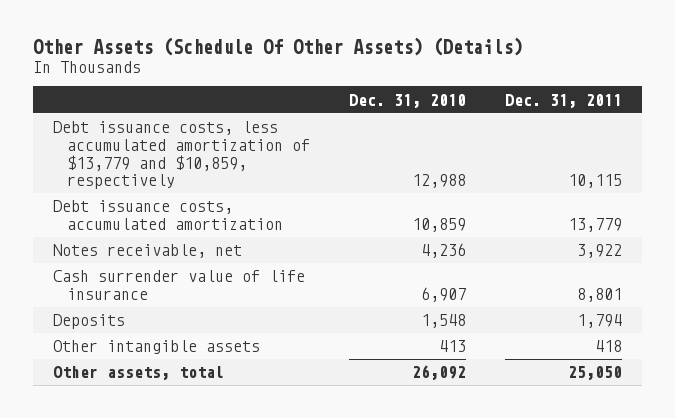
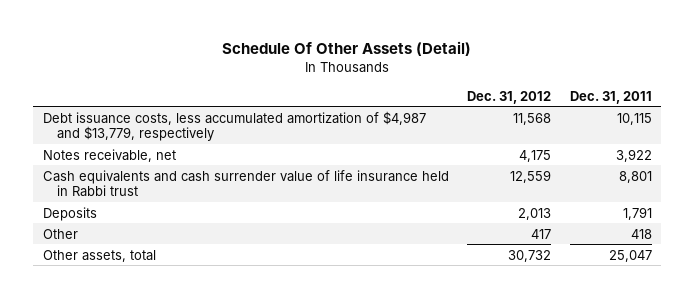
[33,37,524,57] Other Assets (Schedule Of Other Assets) (Details) -> [222,40,472,56] Schedule Of Other Assets (Detail)
[349,93,467,108] Dec. 31, 2010 -> none
none -> [467,90,552,104] Dec. 31, 2012
[52,200,283,231] Debt issuance costs, accumulated amortization -> none
[52,121,310,190] Debt issuance costs, less accumulated amortization of $13,779 and $10,859, respectively -> [42,110,426,141] Debt issuance costs, less accumulated amortization of $4,987 and $13,779, respectively
[52,270,305,301] Cash surrender value of life insurance -> [42,169,449,197] Cash equivalents and cash surrender value of life insurance held in Rabbi trust
[577,314,623,329] 1,794 -> [622,206,652,220] 1,791
[52,340,260,355] Other intangible assets -> [42,228,78,239] Other
[568,366,623,381] 25,050 -> [608,249,652,262] 25,047

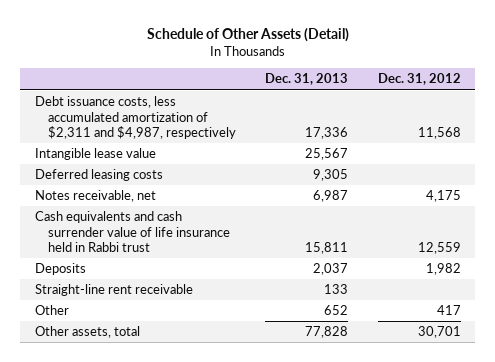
[222,40,472,56] Schedule Of Other Assets (Detail) -> [146,28,349,43] Schedule of Other Assets (Detail)
[569,90,652,104] Dec. 31, 2011 -> none
none -> [265,73,349,86] Dec. 31, 2013
[42,110,426,141] Debt issuance costs, less accumulated amortization of $4,987 and $13,779, respectively -> [34,96,237,140] Debt issuance costs, less accumulated amortization of $2,311 and $4,987, respectively
none -> [34,148,156,161] Intangible lease value
none -> [34,169,163,182] Deferred leasing costs
[518,207,552,220] 2,013 -> [425,263,461,276] 1,982
none -> [34,284,193,297] Straight-line rent receivable
[508,249,552,262] 30,732 -> [417,326,461,339] 30,701

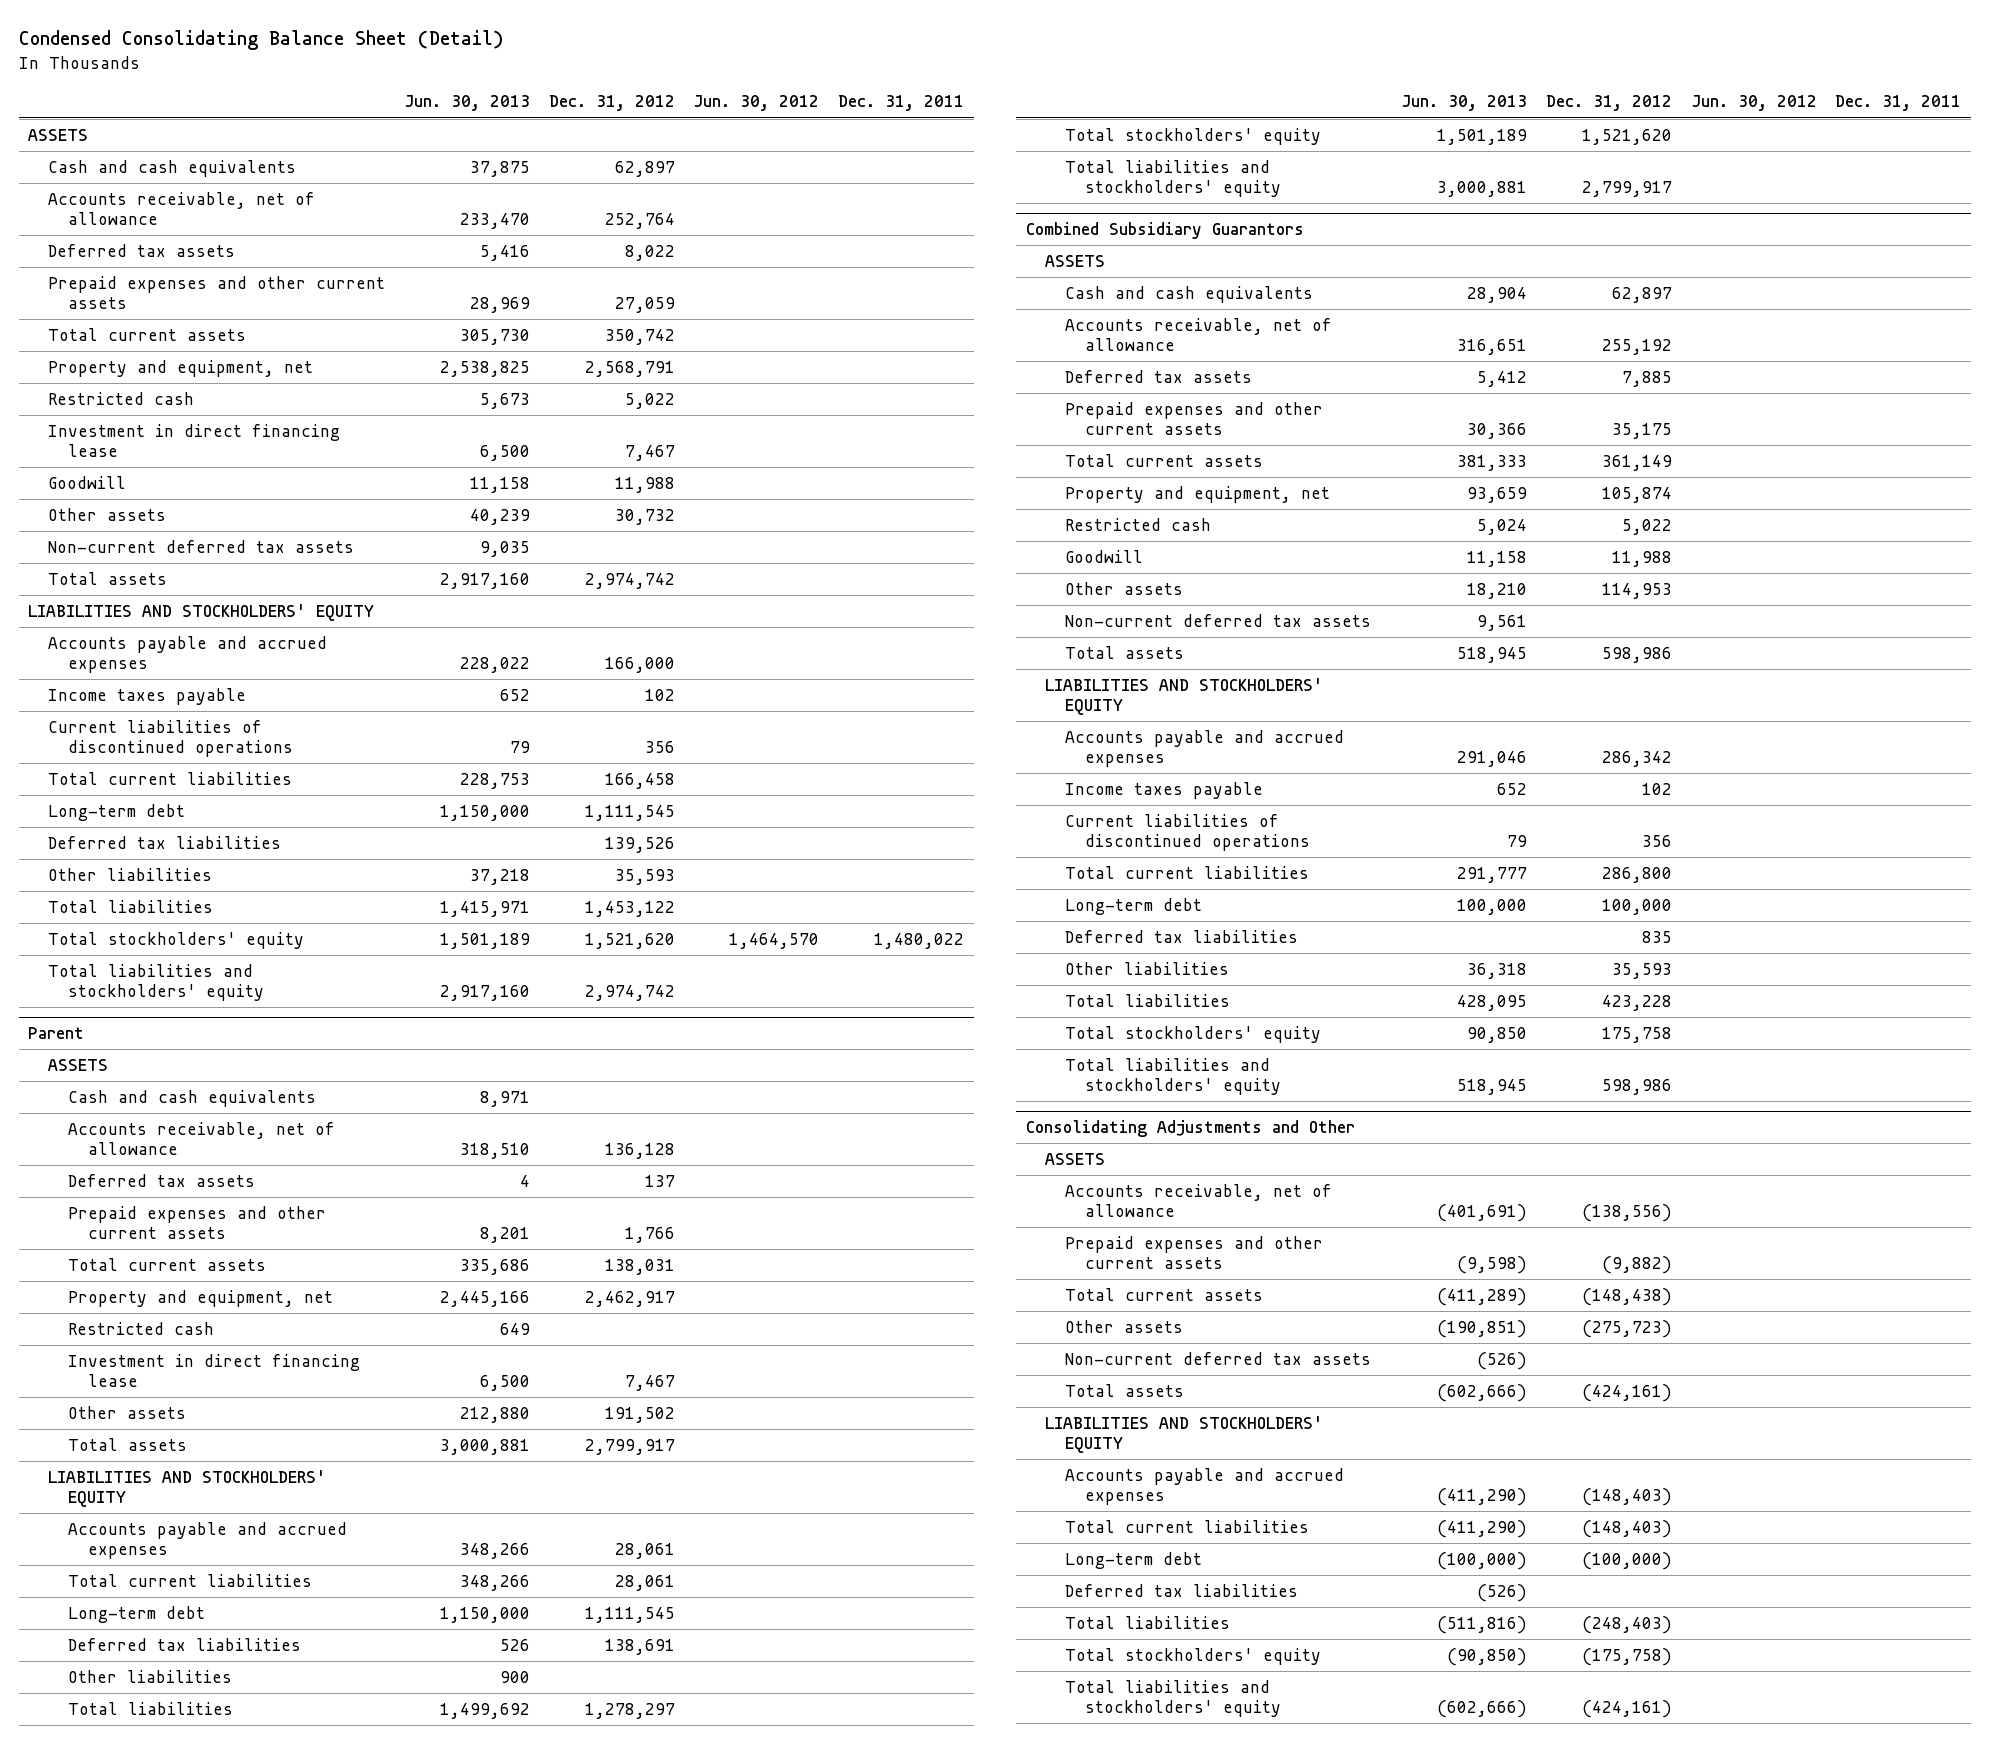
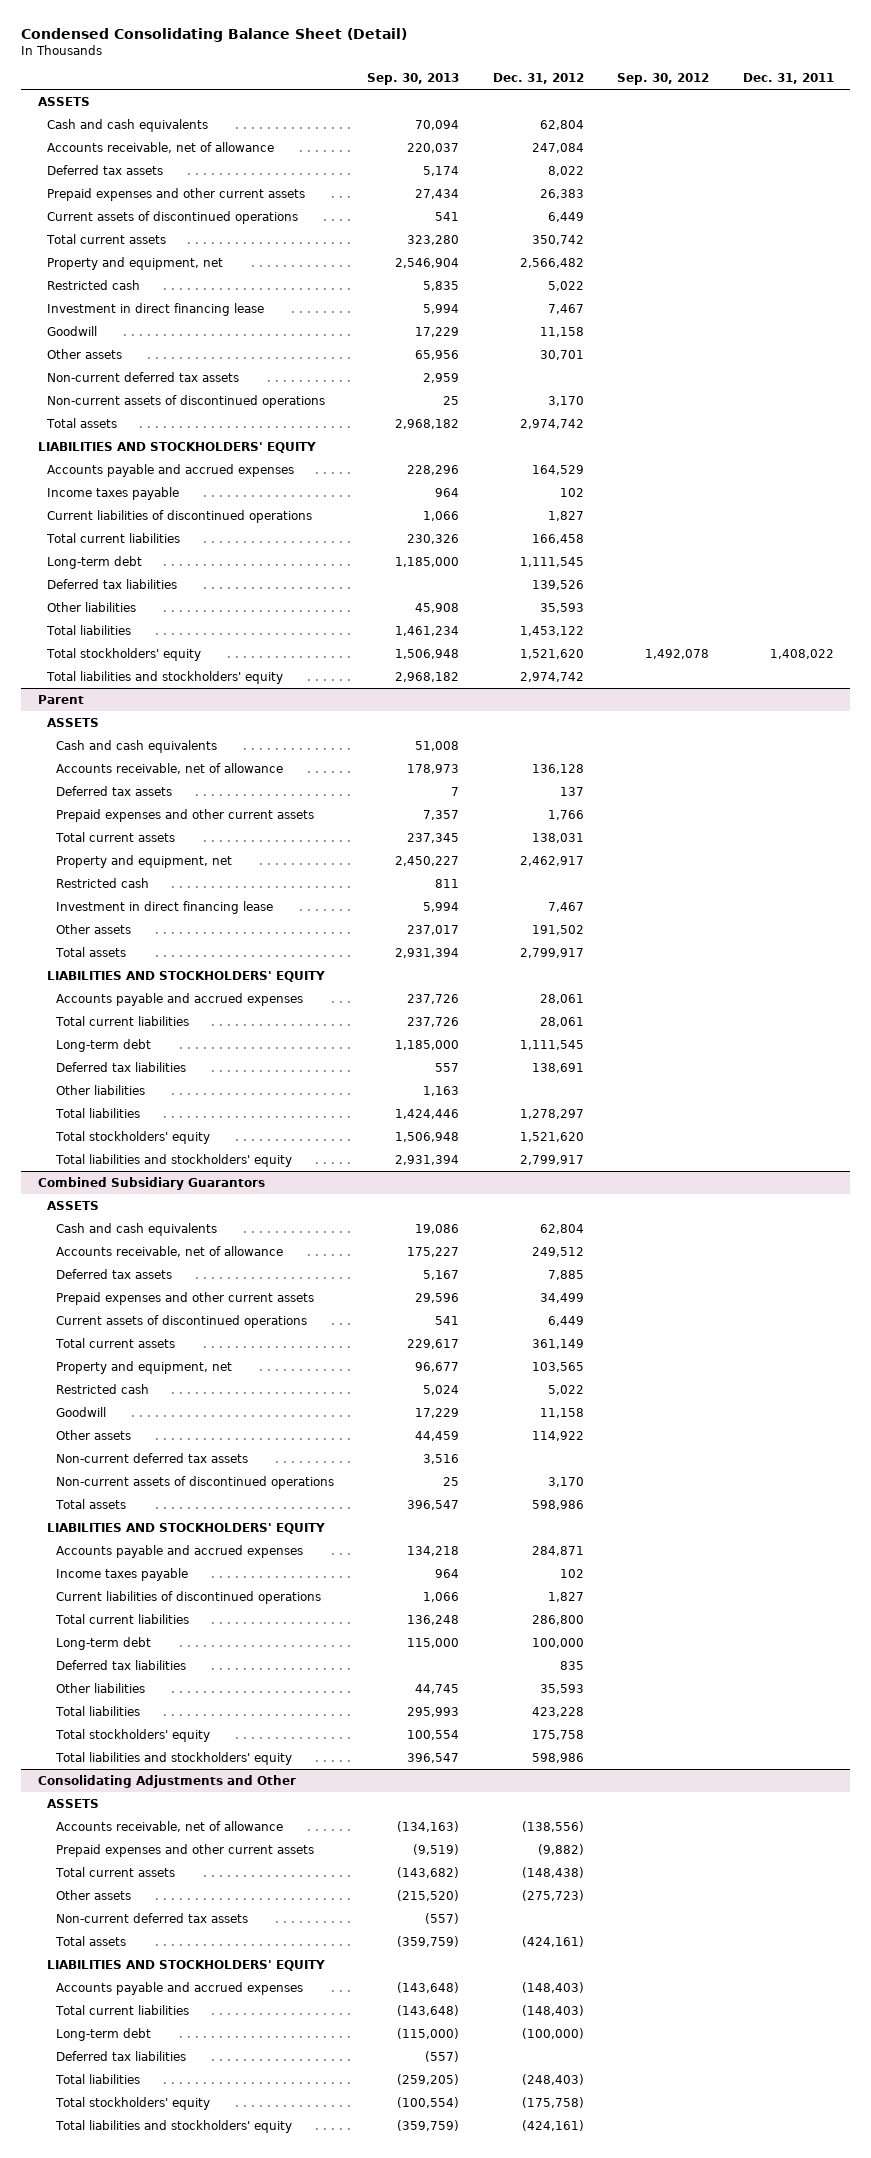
[403,95,530,112] Jun. 30, 2013 -> none
[693,95,820,112] Jun. 30, 2012 -> none
none -> [367,72,460,85] Sep. 30, 2013
none -> [617,72,710,85] Sep. 30, 2012
[614,160,675,177] 62,897 -> [539,119,584,130] 62,804
[604,212,675,229] 252,764 -> [531,142,584,153] 247,084
[614,296,675,313] 27,059 -> [539,188,584,199] 26,383
none -> [46,210,298,224] Current assets of discontinued operations
[584,360,675,377] 2,568,791 -> [519,257,584,268] 2,566,482
[614,476,675,493] 11,988 -> [539,326,584,337] 11,158
[614,508,675,525] 30,732 -> [539,349,584,360] 30,701
none -> [46,394,325,408] Non-current assets of discontinued operations
[604,656,675,673] 166,000 -> [531,464,584,475] 164,529
[644,740,675,753] 356 -> [547,510,584,521] 1,827
[874,932,965,949] 1,480,022 -> [769,648,834,659] 1,408,022
[1611,286,1672,303] 62,897 -> [539,1223,584,1234] 62,804
[1601,338,1672,355] 255,192 -> [531,1246,584,1257] 249,512
[1611,422,1672,439] 35,175 -> [539,1292,584,1303] 34,499
none -> [55,1314,307,1328] Current assets of discontinued operations
[1601,486,1672,503] 105,874 -> [531,1361,584,1372] 103,565
[1611,550,1672,567] 11,988 -> [539,1407,584,1418] 11,158
[1601,582,1672,599] 114,953 -> [531,1430,584,1441] 114,922
none -> [55,1475,334,1489] Non-current assets of discontinued operations
[1601,750,1672,767] 286,342 -> [531,1545,584,1556] 284,871
[1641,834,1672,847] 356 -> [547,1591,584,1602] 1,827

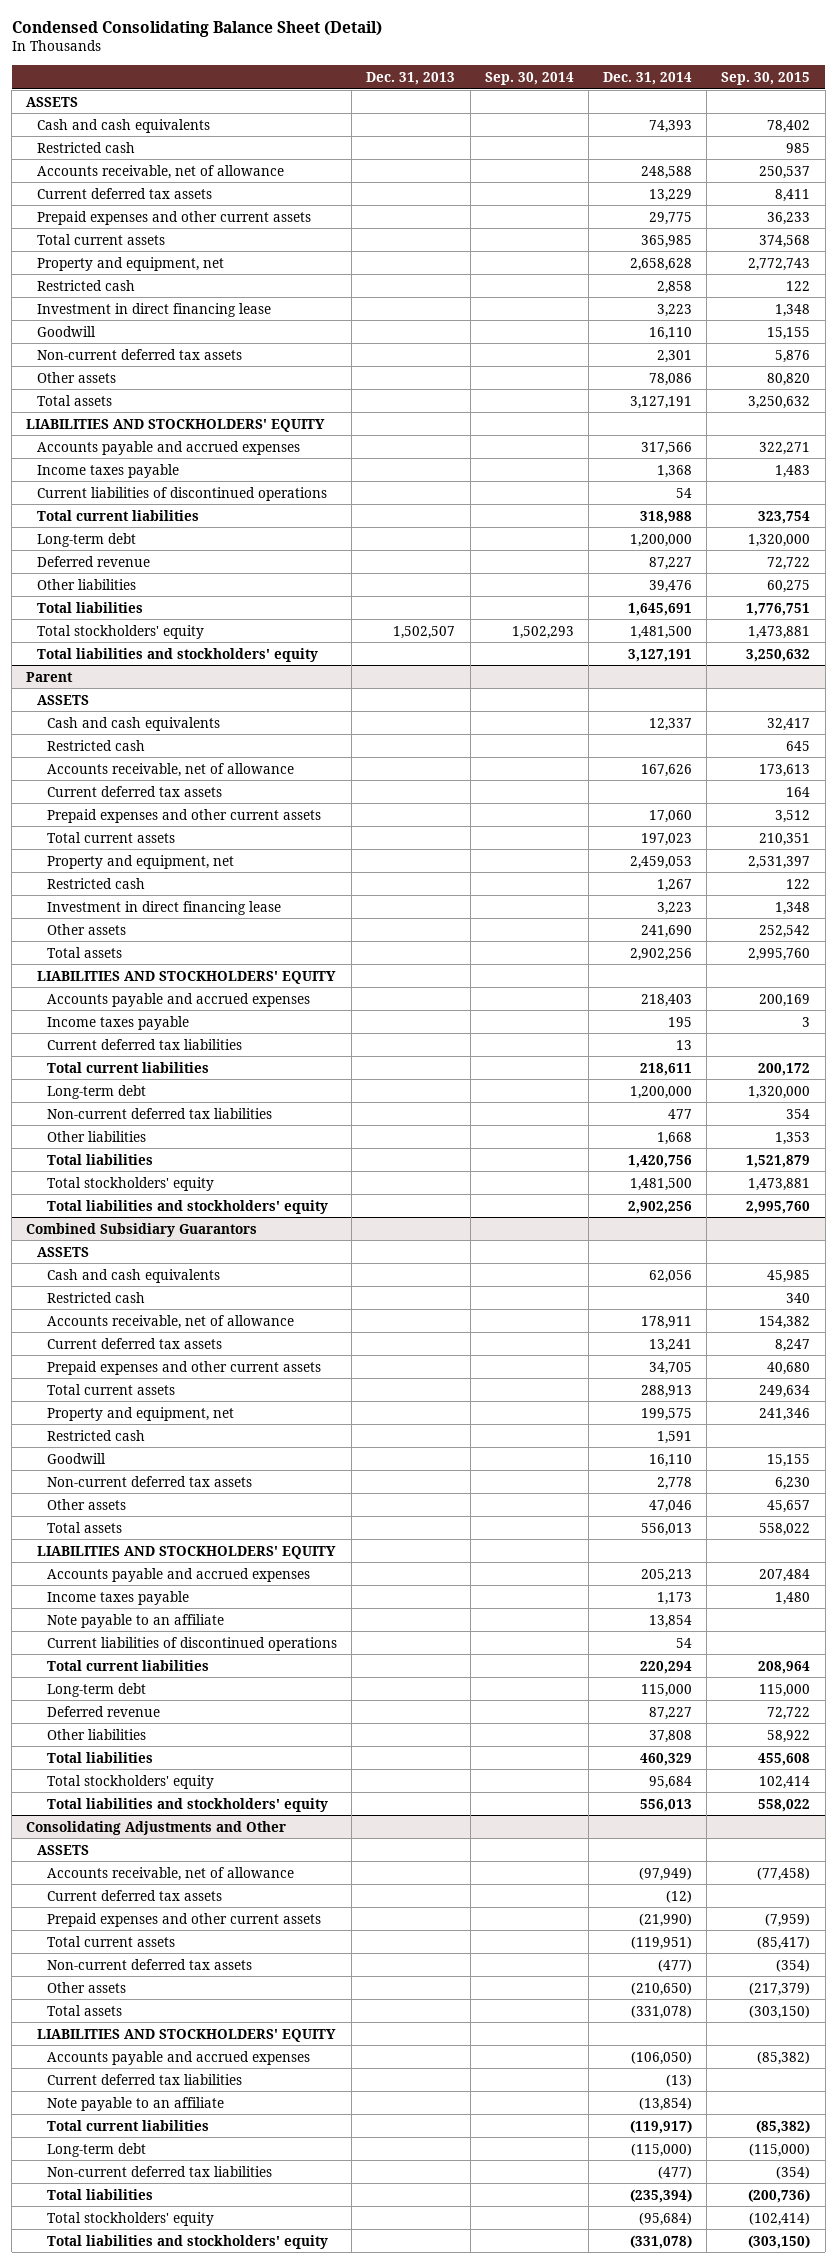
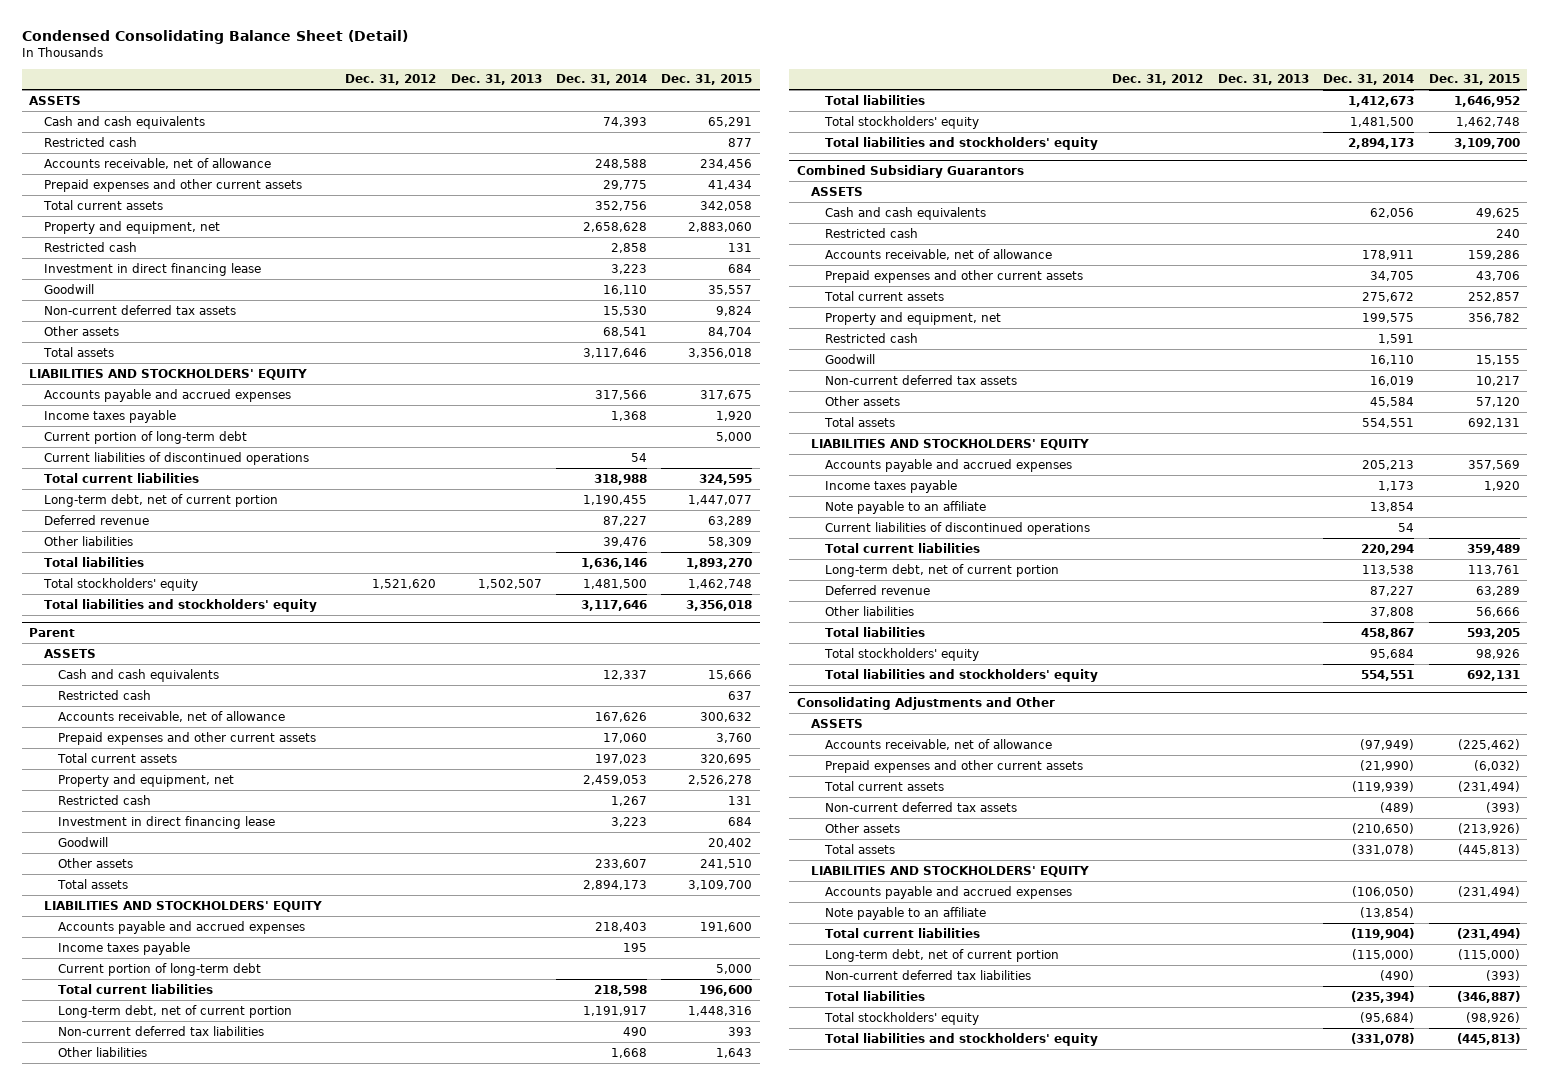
[484,71,574,85] Sep. 30, 2014 -> none
[721,71,811,85] Sep. 30, 2015 -> none
none -> [345,74,437,86] Dec. 31, 2012
none -> [661,74,753,86] Dec. 31, 2015
[36,187,212,199] Current deferred tax assets -> none
[641,234,693,248] 365,985 -> [595,200,648,211] 352,756
[657,349,693,363] 2,301 -> [603,305,648,316] 15,530
[649,372,693,386] 78,086 -> [603,326,648,337] 68,541
[630,395,693,409] 3,127,191 -> [583,347,648,358] 3,117,646
none -> [43,430,247,444] Current portion of long-term debt
[36,532,136,547] Long-term debt -> [43,493,278,507] Long-term debt, net of current portion
[630,533,693,547] 1,200,000 -> [583,494,648,505] 1,190,455
[628,602,693,616] 1,645,691 -> [581,557,648,569] 1,636,146
[628,648,693,662] 3,127,191 -> [581,599,648,611] 3,117,646
[46,785,222,797] Current deferred tax assets -> none
none -> [57,836,108,847] Goodwill
[641,924,693,938] 241,690 -> [595,858,648,869] 233,607
[630,947,693,961] 2,902,256 -> [583,879,648,890] 2,894,173
[46,1038,242,1050] Current deferred tax liabilities -> none
none -> [57,962,261,976] Current portion of long-term debt
[640,1062,693,1076] 218,611 -> [594,984,648,996] 218,598
[46,1084,146,1099] Long-term debt -> [57,1004,292,1018] Long-term debt, net of current portion
[630,1085,693,1099] 1,200,000 -> [583,1005,648,1016] 1,191,917
[668,1108,693,1119] 477 -> [623,1026,648,1036] 490
[628,1154,693,1168] 1,420,756 -> [1348,95,1415,107] 1,412,673
[628,1200,693,1214] 2,902,256 -> [1348,137,1415,149] 2,894,173
[46,1337,222,1349] Current deferred tax assets -> none
[641,1384,693,1398] 288,913 -> [1362,291,1415,302] 275,672
[657,1476,693,1490] 2,778 -> [1370,375,1415,386] 16,019
[649,1499,693,1513] 47,046 -> [1370,396,1415,407] 45,584
[641,1522,693,1536] 556,013 -> [1362,417,1415,428] 554,551
[46,1682,146,1697] Long-term debt -> [825,563,1060,577] Long-term debt, net of current portion
[641,1683,693,1697] 115,000 -> [1362,564,1415,575] 113,538
[640,1752,693,1766] 460,329 -> [1361,627,1415,639] 458,867
[640,1798,693,1812] 556,013 -> [1361,669,1415,681] 554,551
[46,1889,222,1901] Current deferred tax assets -> none
[631,1935,693,1950] (119,951) -> [1352,780,1415,792] (119,939)
[658,1958,693,1972] (477) -> [1380,801,1415,813] (489)
[46,2073,242,2085] Current deferred tax liabilities -> none
[630,2119,693,2134] (119,917) -> [1351,927,1415,940] (119,904)
[46,2142,146,2157] Long-term debt -> [825,948,1060,962] Long-term debt, net of current portion
[658,2165,693,2179] (477) -> [1380,969,1415,981] (490)

